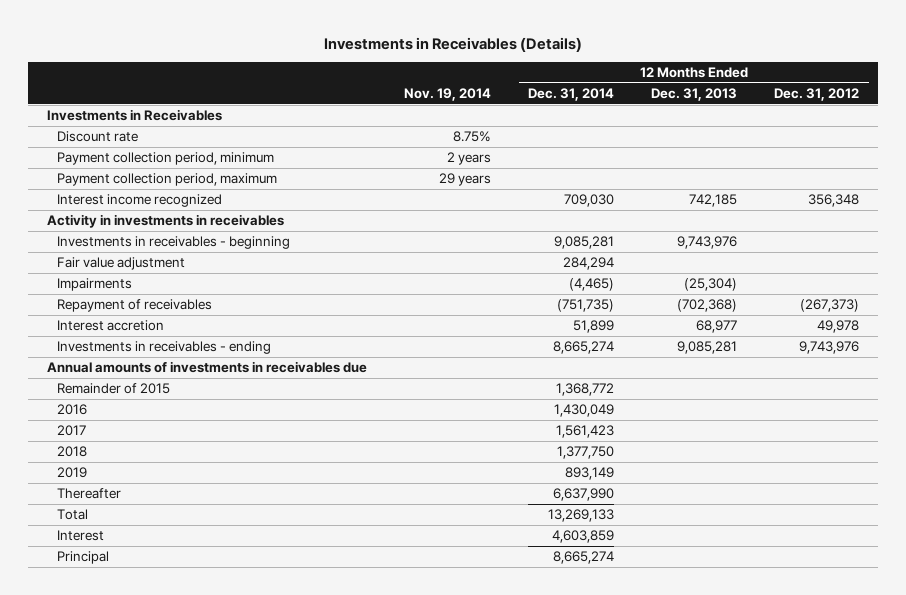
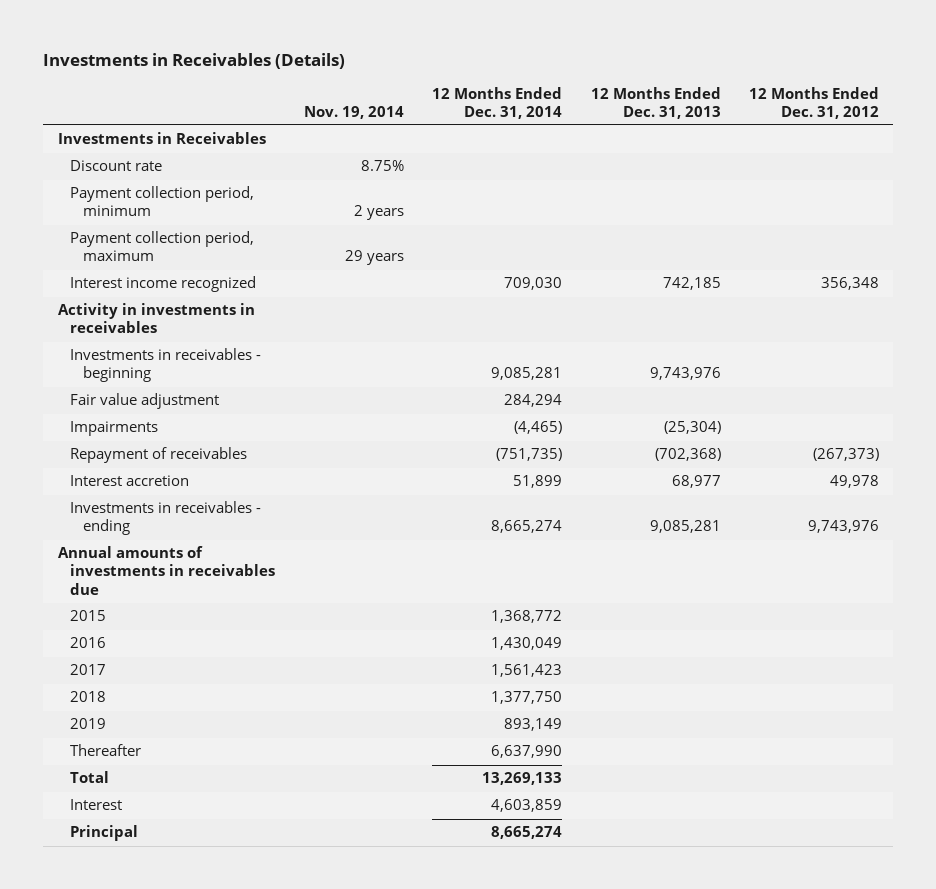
[56,383,170,395] Remainder of 2015 -> [70,610,107,622] 2015

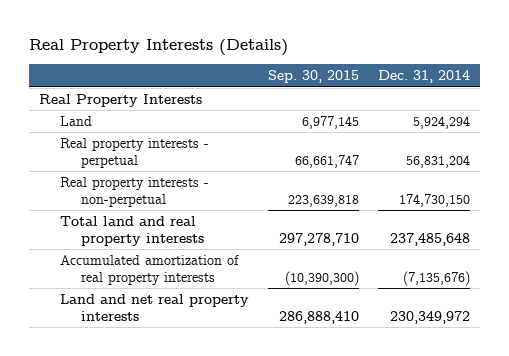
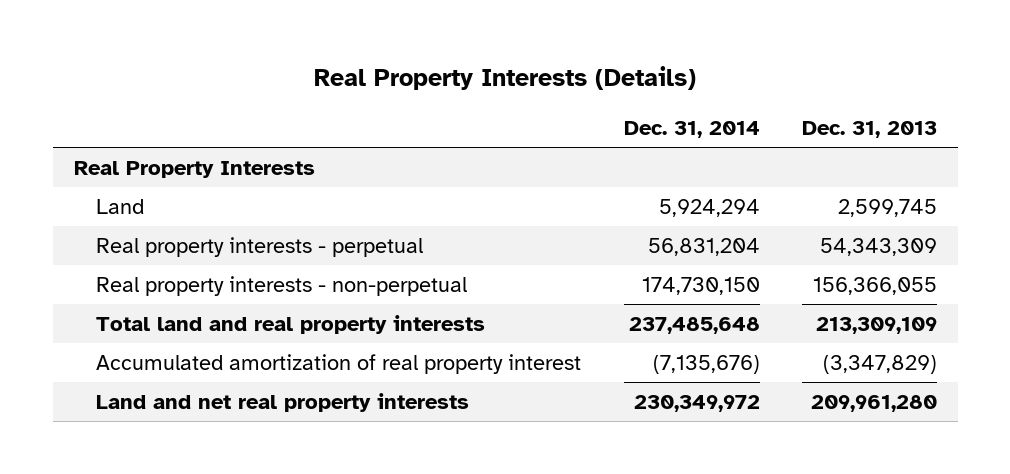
[267,70,359,84] Sep. 30, 2015 -> none
none -> [801,121,937,139] Dec. 31, 2013
[59,254,239,285] Accumulated amortization of real property interests -> [96,354,582,375] Accumulated amortization of real property interest

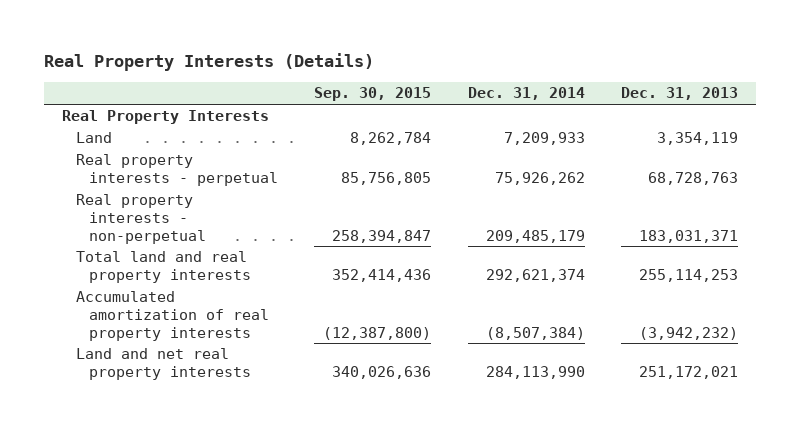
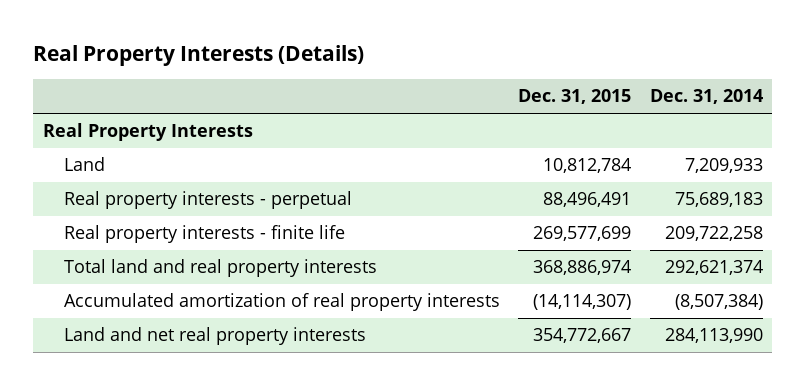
[314,87,432,102] Sep. 30, 2015 -> none
[621,87,739,101] Dec. 31, 2013 -> none
none -> [518,89,632,105] Dec. 31, 2015
[494,172,585,186] 75,926,262 -> [674,192,763,208] 75,689,183
[75,194,206,244] Real property interests - non-perpetual -> [63,225,345,244] Real property interests - finite life
[485,229,585,243] 209,485,179 -> [664,226,763,242] 209,722,258

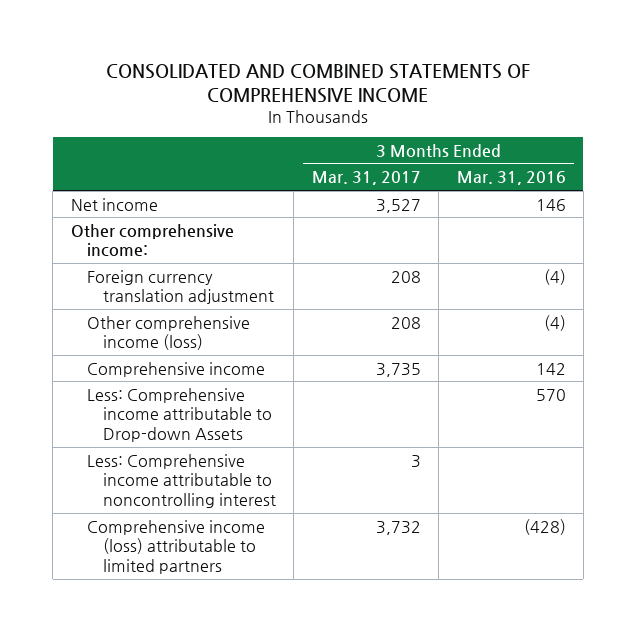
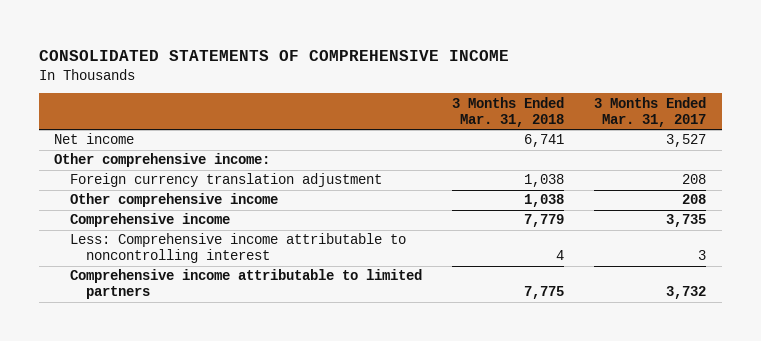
[106,63,531,103] CONSOLIDATED AND COMBINED STATEMENTS OF COMPREHENSIVE INCOME -> [39,49,510,61] CONSOLIDATED STATEMENTS OF COMPREHENSIVE INCOME
[456,171,566,186] Mar. 31, 2016 -> none
none -> [452,96,565,127] 3 Months Ended Mar. 31, 2018
[86,315,250,351] Other comprehensive income (loss) -> [70,193,279,208] Other comprehensive income
[86,387,273,442] Less: Comprehensive income attributable to Drop-down Assets -> none
[86,519,265,574] Comprehensive income (loss) attributable to limited partners -> [70,269,423,300] Comprehensive income attributable to limited partners

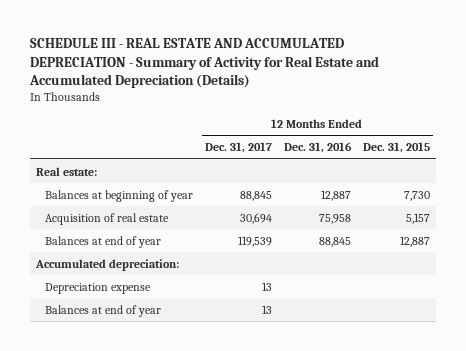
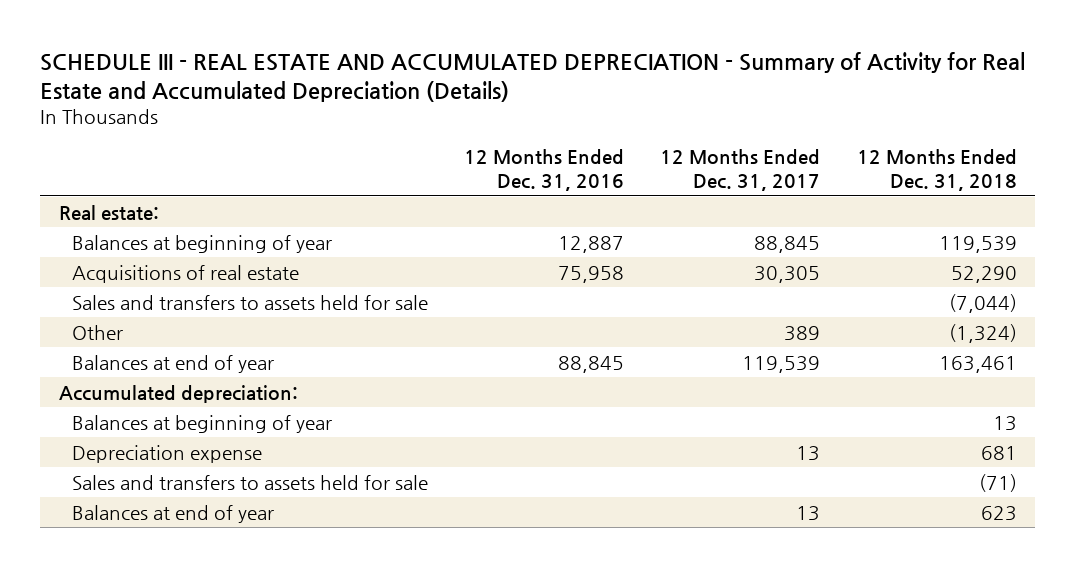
[362,142,430,154] Dec. 31, 2015 -> none
none -> [856,149,1017,192] 12 Months Ended Dec. 31, 2018
[44,212,169,225] Acquisition of real estate -> [71,264,299,283] Acquisitions of real estate
[239,212,272,224] 30,694 -> [754,265,821,283] 30,305
none -> [71,294,428,310] Sales and transfers to assets held for sale
none -> [71,324,123,340] Other
none -> [71,414,332,433] Balances at beginning of year
none -> [71,474,428,490] Sales and transfers to assets held for sale

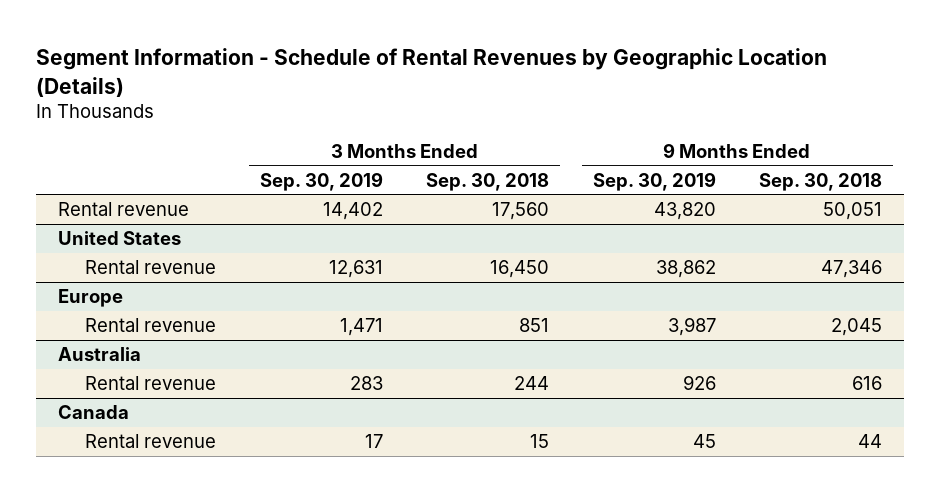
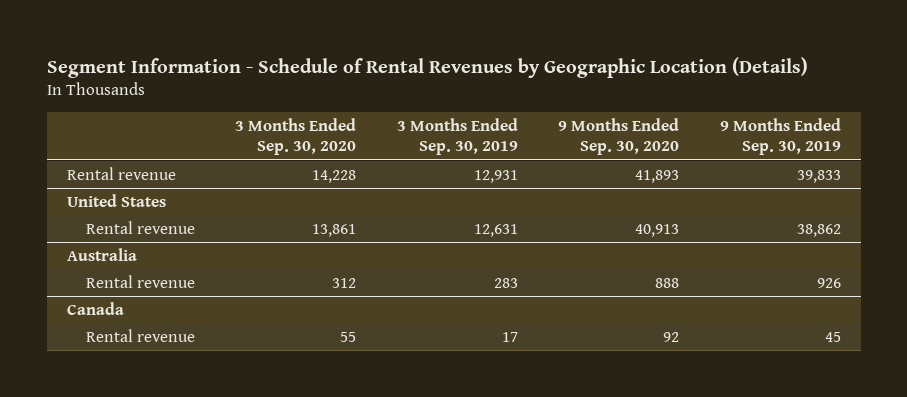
[426,172,550,191] Sep. 30, 2018 -> none
[759,172,883,191] Sep. 30, 2018 -> none
none -> [235,118,357,156] 3 Months Ended Sep. 30, 2020
none -> [558,118,680,156] 9 Months Ended Sep. 30, 2020
[322,202,383,221] 14,402 -> [473,169,518,183] 12,931
[653,202,716,221] 43,820 -> [796,169,841,183] 39,833
[57,289,123,308] Europe -> none
[85,318,217,333] Rental revenue -> none

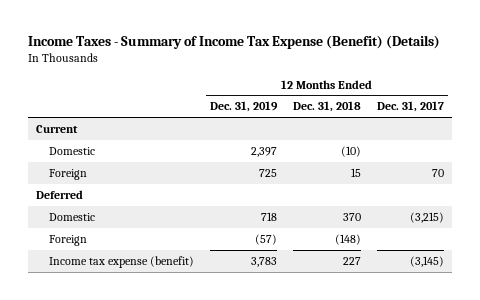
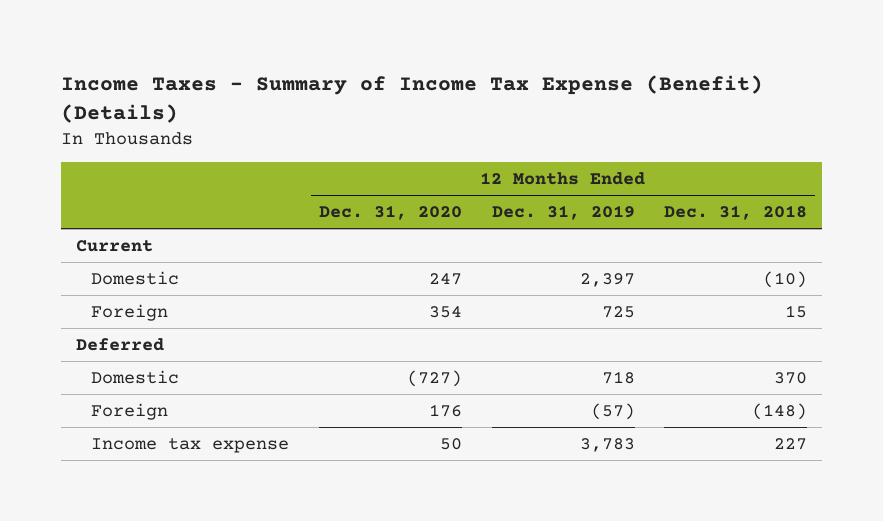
[376,101,444,113] Dec. 31, 2017 -> none
none -> [318,205,462,221] Dec. 31, 2020
[49,255,195,268] Income tax expense (benefit) -> [90,437,289,453] Income tax expense

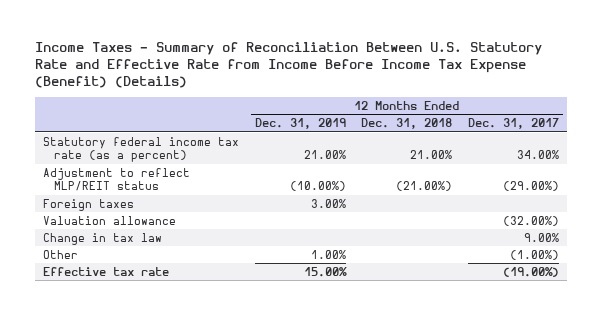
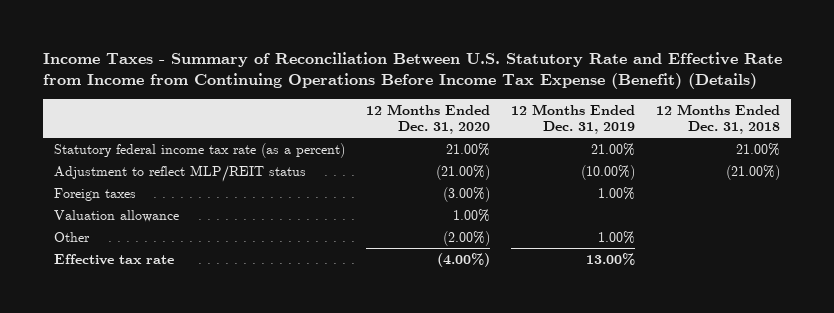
[34,41,542,89] Income Taxes - Summary of Reconciliation Between U.S. Statutory Rate and Effective Rate from Income Before Income Tax Expense (Benefit) (Details) -> [43,52,783,90] Income Taxes - Summary of Reconciliation Between U.S. Statutory Rate and Effective Rate from Income from Continuing Operations Before Income Tax Expense (Benefit) (Details)
[468,118,560,130] Dec. 31, 2017 -> none
none -> [365,103,490,134] 12 Months Ended Dec. 31, 2020
[310,198,346,208] 3.00% -> [598,186,636,200] 1.00%
[42,232,162,245] Change in tax law -> none
[303,266,347,277] 15.00% -> [586,252,636,265] 13.00%

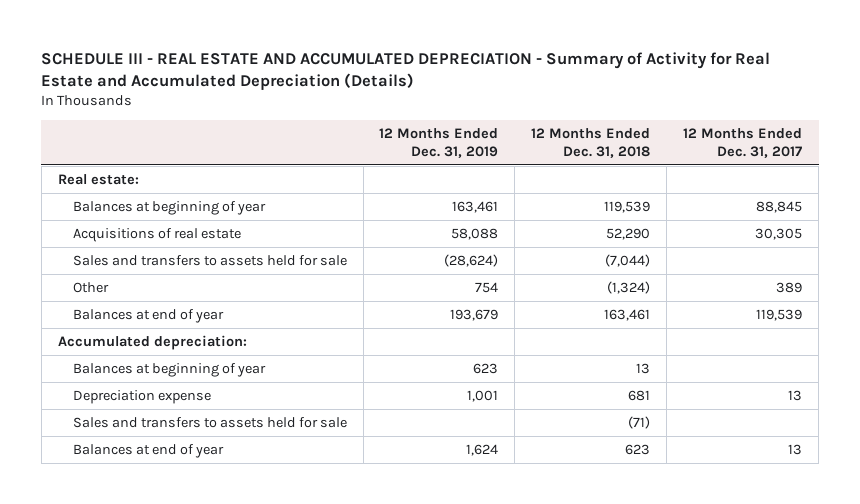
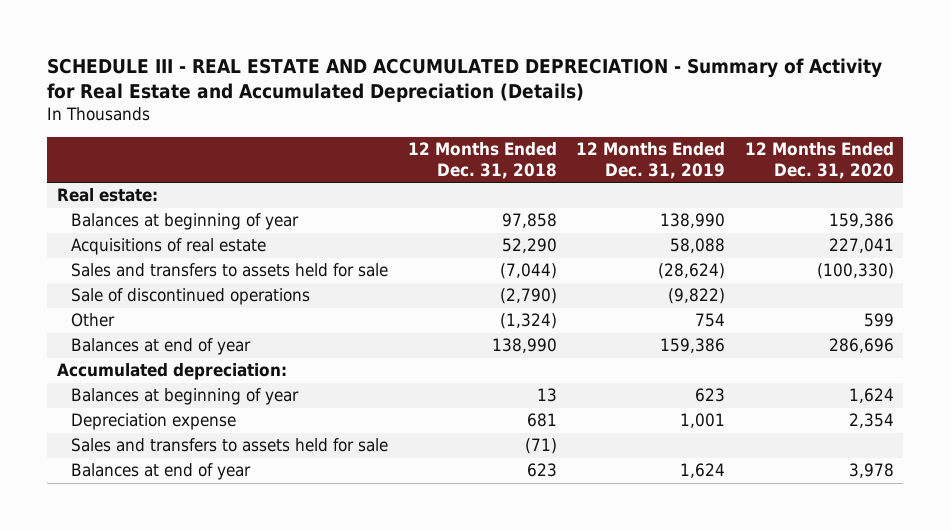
[683,127,803,158] 12 Months Ended Dec. 31, 2017 -> none
none -> [744,142,894,179] 12 Months Ended Dec. 31, 2020
[452,201,499,214] 163,461 -> [660,213,726,229] 138,990
[604,201,651,214] 119,539 -> [501,213,557,229] 97,858
none -> [71,288,311,306] Sale of discontinued operations
[450,309,499,322] 193,679 -> [660,338,726,354] 159,386
[604,309,651,322] 163,461 -> [491,338,557,354] 138,990

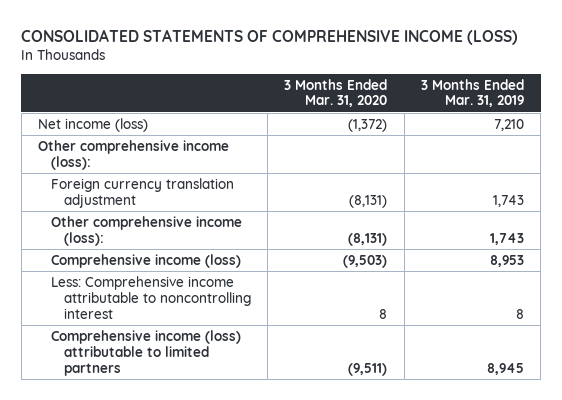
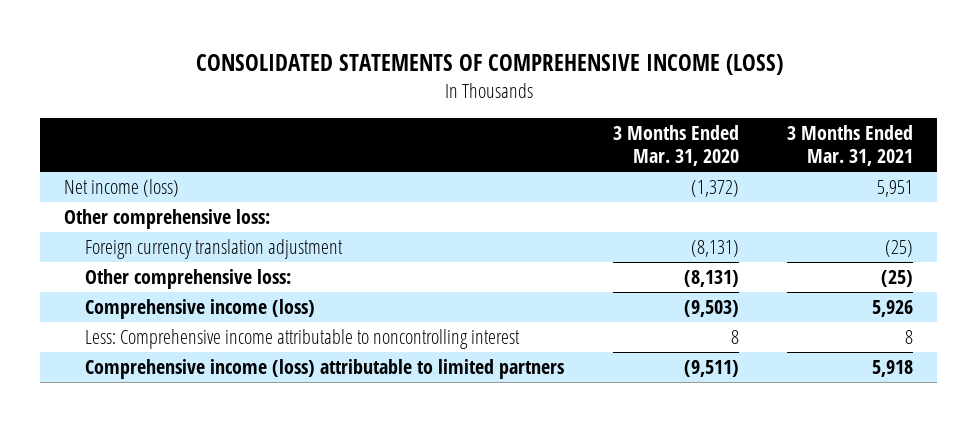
[420,78,524,108] 3 Months Ended Mar. 31, 2019 -> none
none -> [786,124,913,167] 3 Months Ended Mar. 31, 2021
[38,139,230,170] Other comprehensive income (loss): -> [64,208,271,229] Other comprehensive loss:
[50,215,242,246] Other comprehensive income (loss): -> [85,268,292,289] Other comprehensive loss:

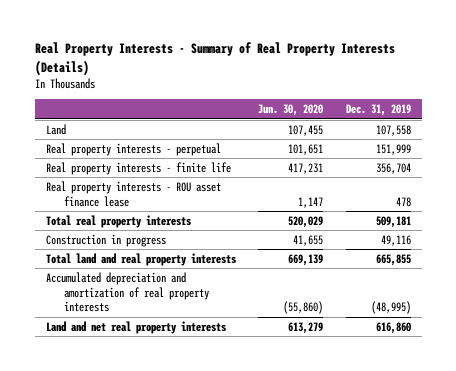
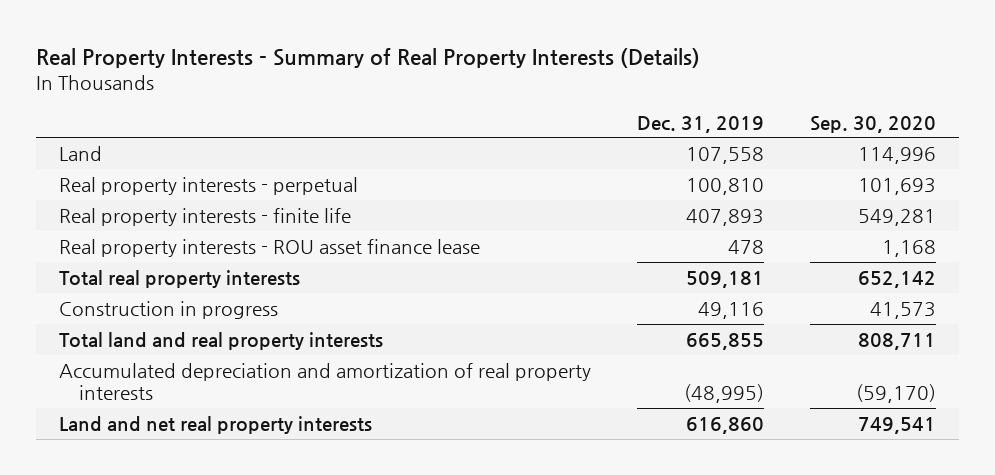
[258,104,324,117] Jun. 30, 2020 -> none
none -> [810,115,937,133] Sep. 30, 2020
[375,143,411,155] 151,999 -> [685,177,764,195] 100,810
[375,162,411,174] 356,704 -> [685,208,764,226] 407,893

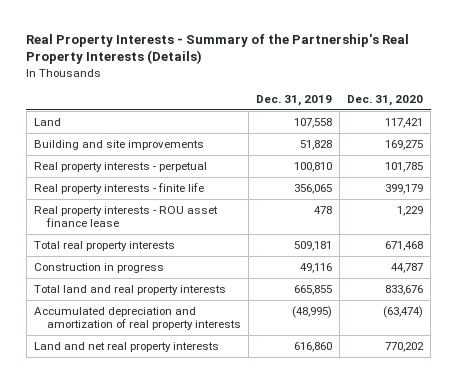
[35,47,700,68] Real Property Interests - Summary of Real Property Interests (Details) -> [26,33,410,65] Real Property Interests - Summary of the Partnership's Real Property Interests (Details)
[810,115,937,133] Sep. 30, 2020 -> none
none -> [347,94,424,106] Dec. 31, 2020
none -> [33,139,204,150] Building and site improvements
[685,208,764,226] 407,893 -> [293,183,332,194] 356,065

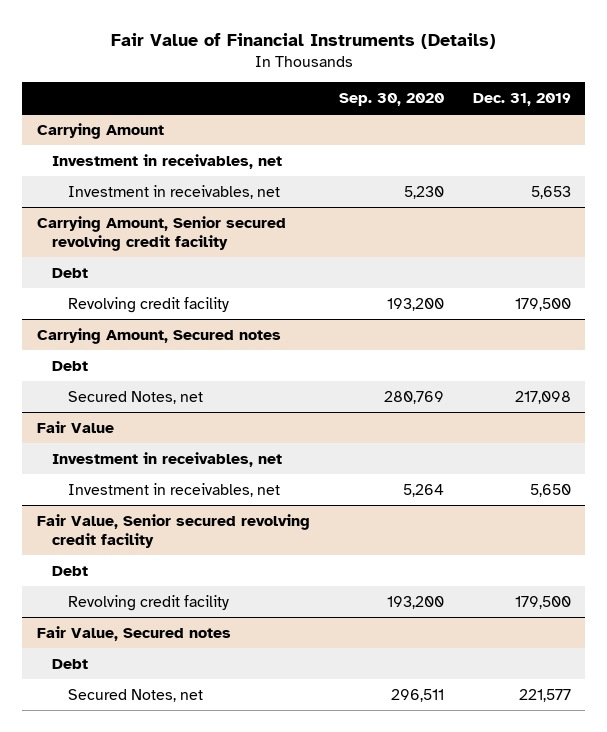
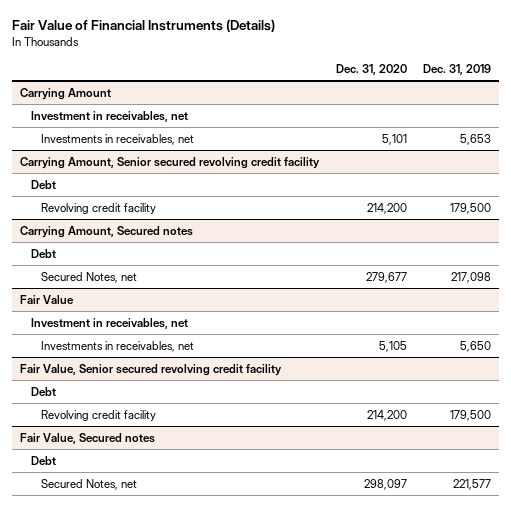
[338,92,444,106] Sep. 30, 2020 -> none
none -> [335,64,407,76] Dec. 31, 2020
[67,184,280,199] Investment in receivables, net -> [40,133,194,145] Investments in receivables, net
[67,482,280,497] Investment in receivables, net -> [40,340,194,352] Investments in receivables, net

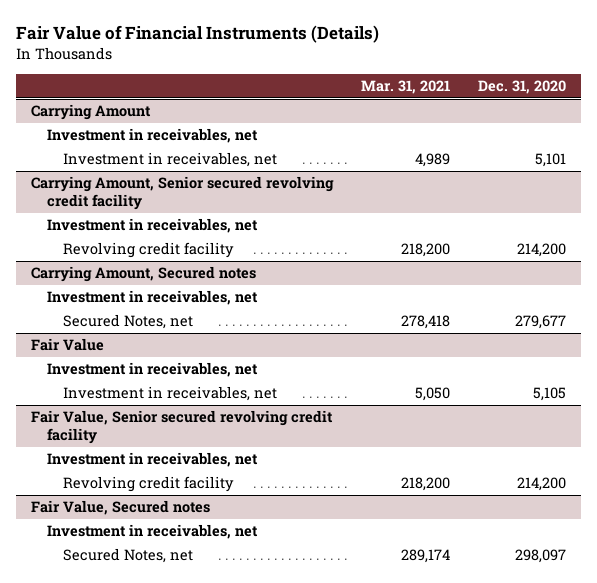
[423,64,492,76] Dec. 31, 2019 -> none
none -> [360,79,450,94] Mar. 31, 2021
[40,133,194,145] Investments in receivables, net -> [62,152,277,168] Investment in receivables, net
[30,179,56,189] Debt -> none
none -> [46,218,258,234] Investment in receivables, net
[30,248,56,258] Debt -> none
none -> [46,290,258,306] Investment in receivables, net
[40,340,194,352] Investments in receivables, net -> [62,386,277,402] Investment in receivables, net
[30,386,56,396] Debt -> none
none -> [46,452,258,468] Investment in receivables, net
[30,455,56,465] Debt -> none
none -> [46,524,258,540] Investment in receivables, net

